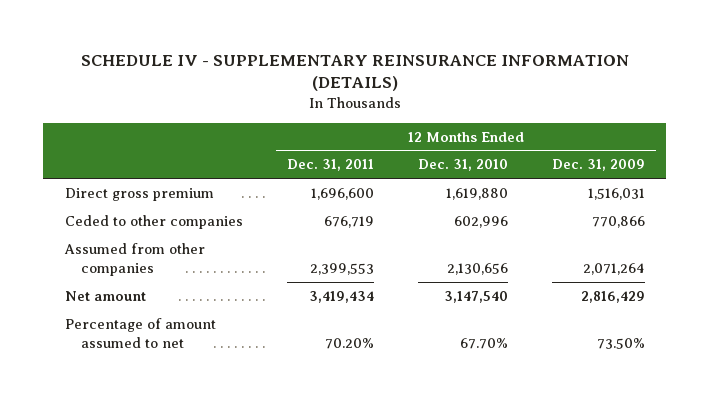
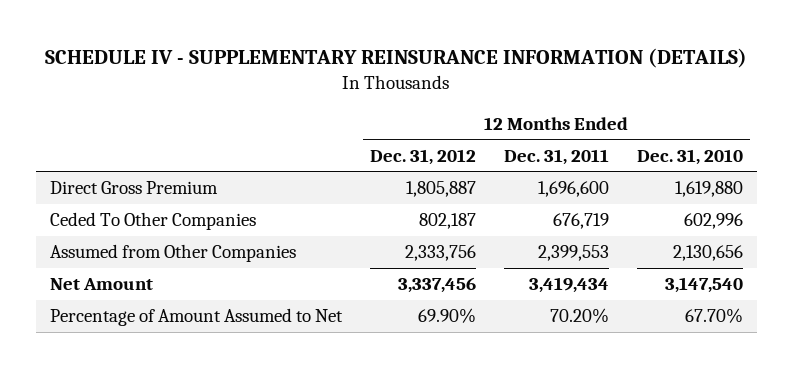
[551,159,645,172] Dec. 31, 2009 -> none
none -> [369,148,476,165] Dec. 31, 2012
[64,187,214,201] Direct gross premium -> [49,181,218,195] Direct Gross Premium
[64,214,243,229] Ceded to other companies -> [49,212,256,231] Ceded To Other Companies
[63,242,205,276] Assumed from other companies -> [49,244,296,263] Assumed from Other Companies
[64,290,146,301] Net amount -> [49,278,153,291] Net Amount
[64,317,216,348] Percentage of amount assumed to net -> [49,308,343,327] Percentage of Amount Assumed to Net

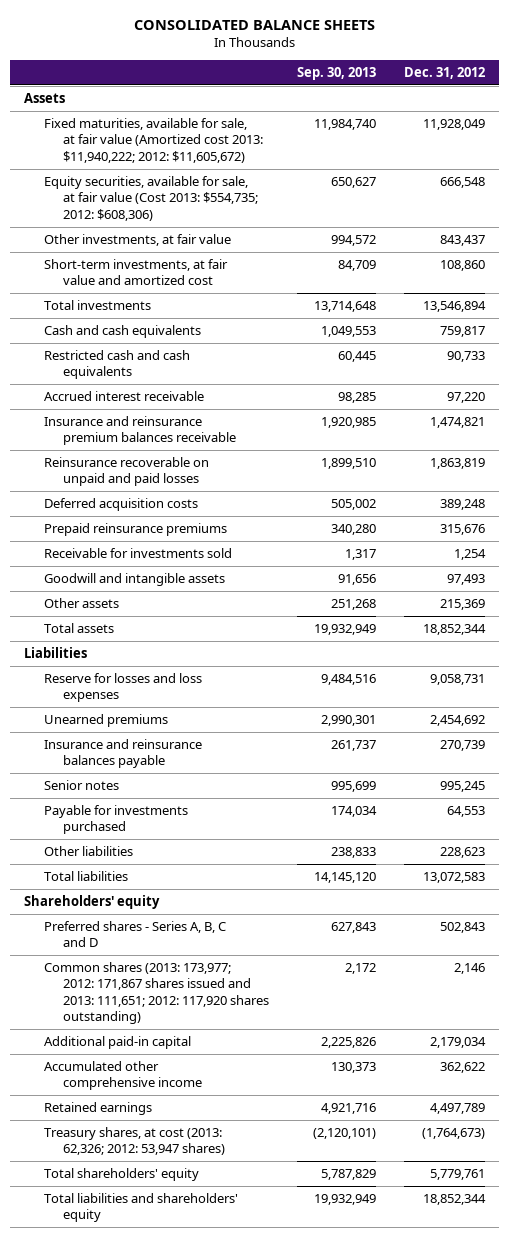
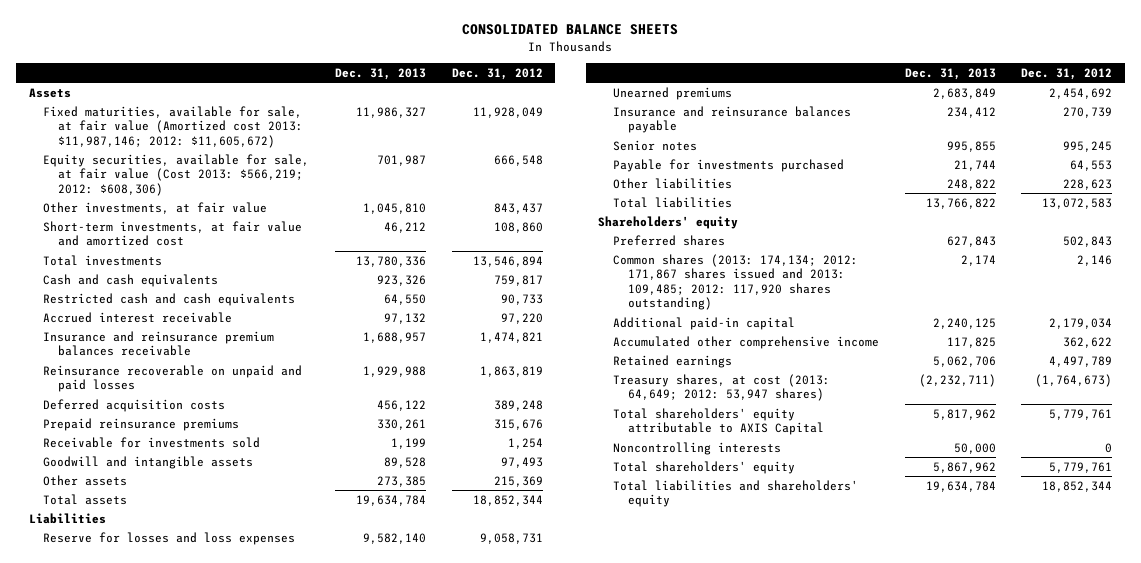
[297,67,377,81] Sep. 30, 2013 -> none
none -> [334,67,426,80] Dec. 31, 2013
[43,117,264,163] Fixed maturities, available for sale, at fair value (Amortized cost 2013: $11,940,222; 2012: $11,605,672) -> [43,105,303,148] Fixed maturities, available for sale, at fair value (Amortized cost 2013: $11,987,146; 2012: $11,605,672)
[43,175,259,221] Equity securities, available for sale, at fair value (Cost 2013: $554,735; 2012: $608,306) -> [43,153,310,196] Equity securities, available for sale, at fair value (Cost 2013: $566,219; 2012: $608,306)
[43,920,226,948] Preferred shares - Series A, B, C and D -> [613,234,726,246] Preferred shares
[43,961,270,1025] Common shares (2013: 173,977; 2012: 171,867 shares issued and 2013: 111,651; 2012: 117,920 shares outstanding) -> [613,253,859,311] Common shares (2013: 174,134; 2012: 171,867 shares issued and 2013: 109,485; 2012: 117,920 shares outstanding)
[43,1126,226,1156] Treasury shares, at cost (2013: 62,326; 2012: 53,947 shares) -> [613,373,831,402] Treasury shares, at cost (2013: 64,649; 2012: 53,947 shares)
none -> [613,407,824,436] Total shareholders' equity attributable to AXIS Capital
none -> [613,441,782,455] Noncontrolling interests

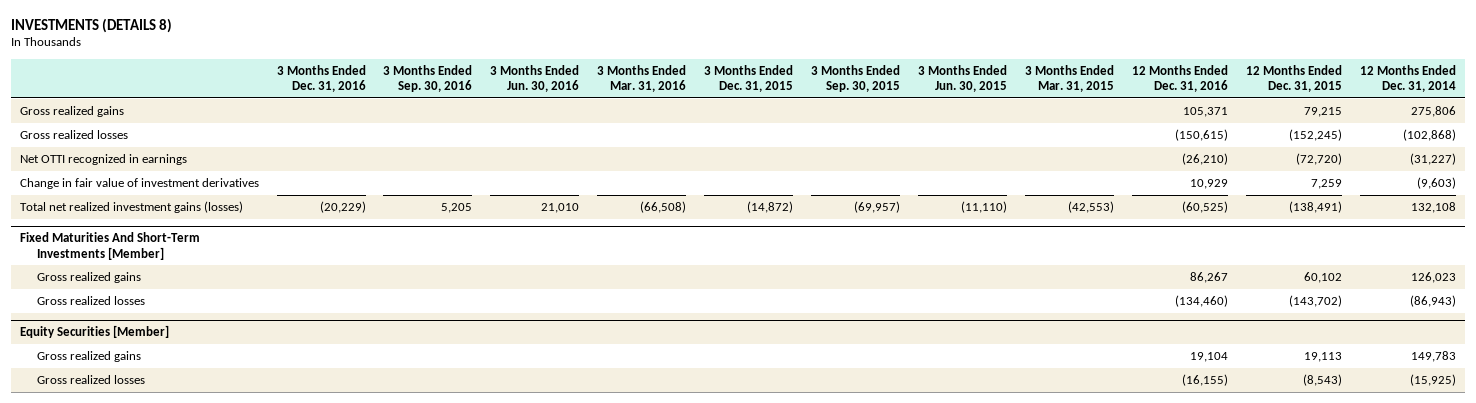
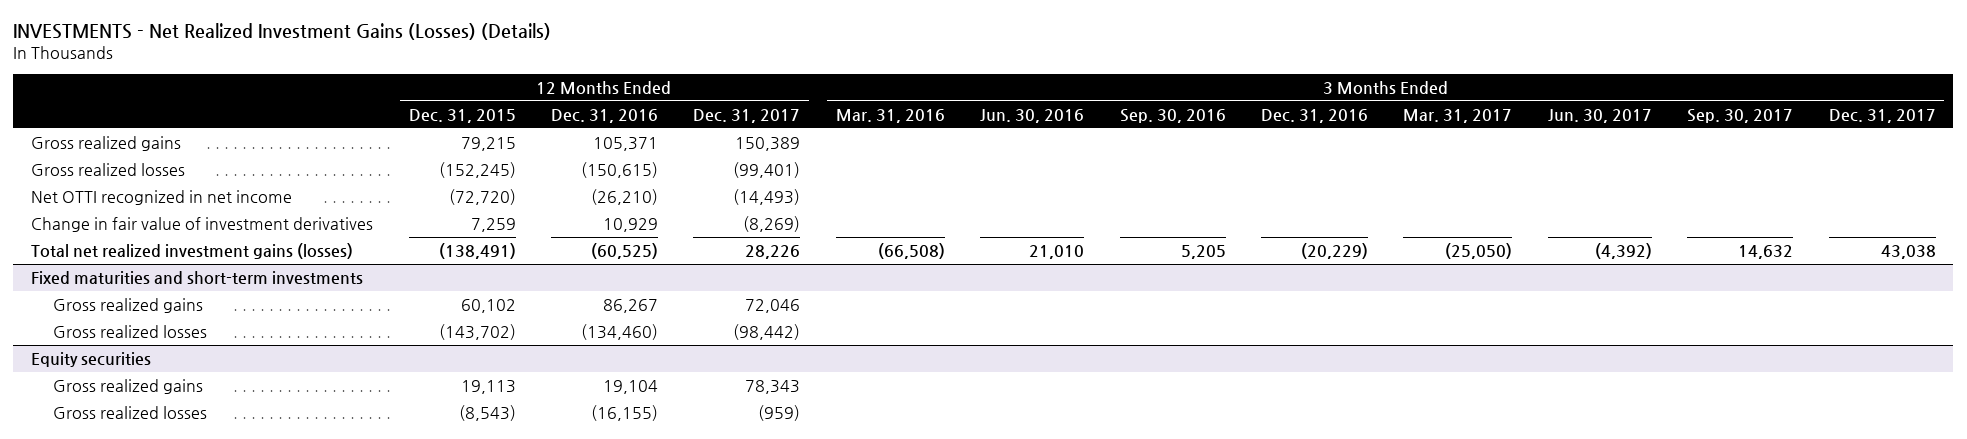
[10,17,172,33] INVESTMENTS (DETAILS 8) -> [13,23,552,41] INVESTMENTS - Net Realized Investment Gains (Losses) (Details)
[704,64,794,92] 3 Months Ended Dec. 31, 2015 -> none
[811,64,901,92] 3 Months Ended Sep. 30, 2015 -> none
[918,64,1008,92] 3 Months Ended Jun. 30, 2015 -> none
[1025,64,1115,92] 3 Months Ended Mar. 31, 2015 -> none
[1360,64,1457,92] 12 Months Ended Dec. 31, 2014 -> none
none -> [693,108,801,123] Dec. 31, 2017
none -> [1403,108,1513,123] Mar. 31, 2017
none -> [1547,108,1652,123] Jun. 30, 2017
none -> [1687,108,1794,123] Sep. 30, 2017
none -> [1828,108,1936,123] Dec. 31, 2017
[19,153,187,165] Net OTTI recognized in earnings -> [31,189,293,205] Net OTTI recognized in net income
[19,232,200,260] Fixed Maturities And Short-Term Investments [Member] -> [31,270,364,284] Fixed maturities and short-term investments
[19,325,169,339] Equity Securities [Member] -> [31,351,152,367] Equity securities

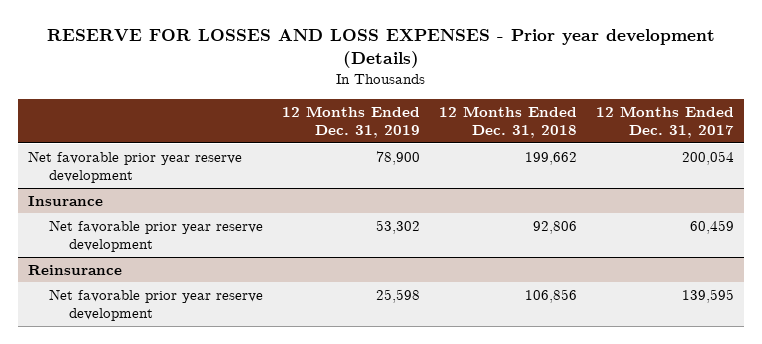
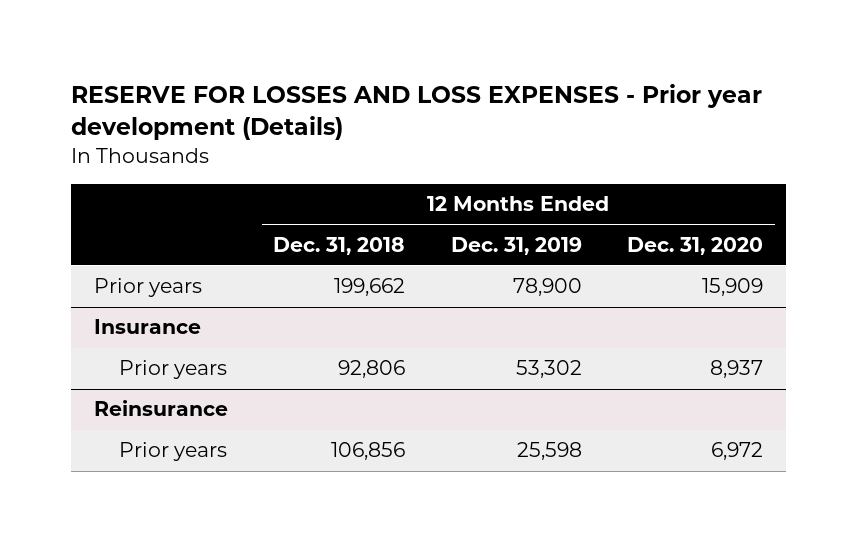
[596,105,735,139] 12 Months Ended Dec. 31, 2017 -> none
none -> [627,236,764,255] Dec. 31, 2020
[28,150,243,184] Net favorable prior year reserve development -> [93,278,202,298] Prior years
[48,219,263,253] Net favorable prior year reserve development -> [119,360,228,380] Prior years
[48,288,263,322] Net favorable prior year reserve development -> [119,442,228,462] Prior years

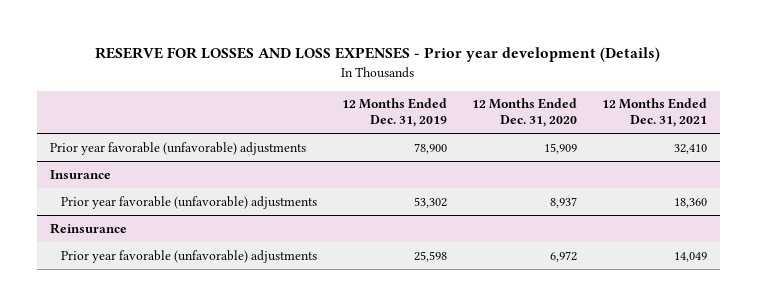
[273,236,406,255] Dec. 31, 2018 -> none
none -> [602,98,708,128] 12 Months Ended Dec. 31, 2021
[93,278,202,298] Prior years -> [49,141,306,155] Prior year favorable (unfavorable) adjustments
[119,360,228,380] Prior years -> [60,195,317,209] Prior year favorable (unfavorable) adjustments
[119,442,228,462] Prior years -> [60,249,317,263] Prior year favorable (unfavorable) adjustments

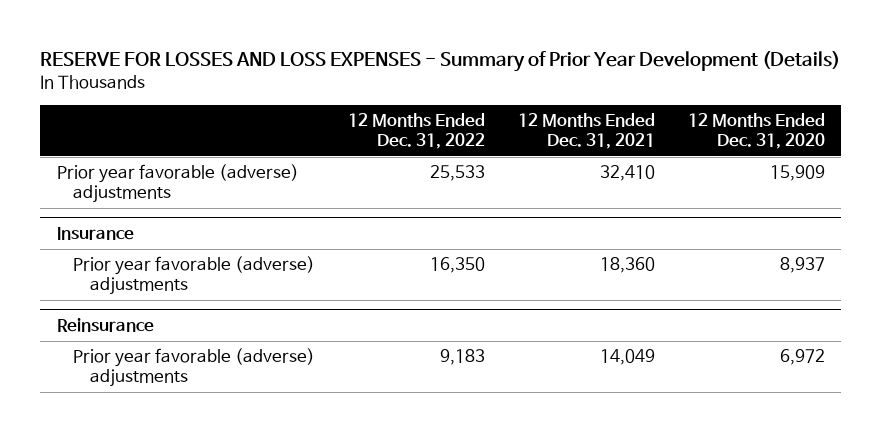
[95,47,661,63] RESERVE FOR LOSSES AND LOSS EXPENSES - Prior year development (Details) -> [40,50,841,72] RESERVE FOR LOSSES AND LOSS EXPENSES - Summary of Prior Year Development (Details)
[341,98,447,128] 12 Months Ended Dec. 31, 2019 -> none
none -> [348,113,486,150] 12 Months Ended Dec. 31, 2022
[49,141,306,155] Prior year favorable (unfavorable) adjustments -> [56,164,299,204] Prior year favorable (adverse) adjustments
[60,195,317,209] Prior year favorable (unfavorable) adjustments -> [73,256,316,296] Prior year favorable (adverse) adjustments
[60,249,317,263] Prior year favorable (unfavorable) adjustments -> [73,348,316,388] Prior year favorable (adverse) adjustments

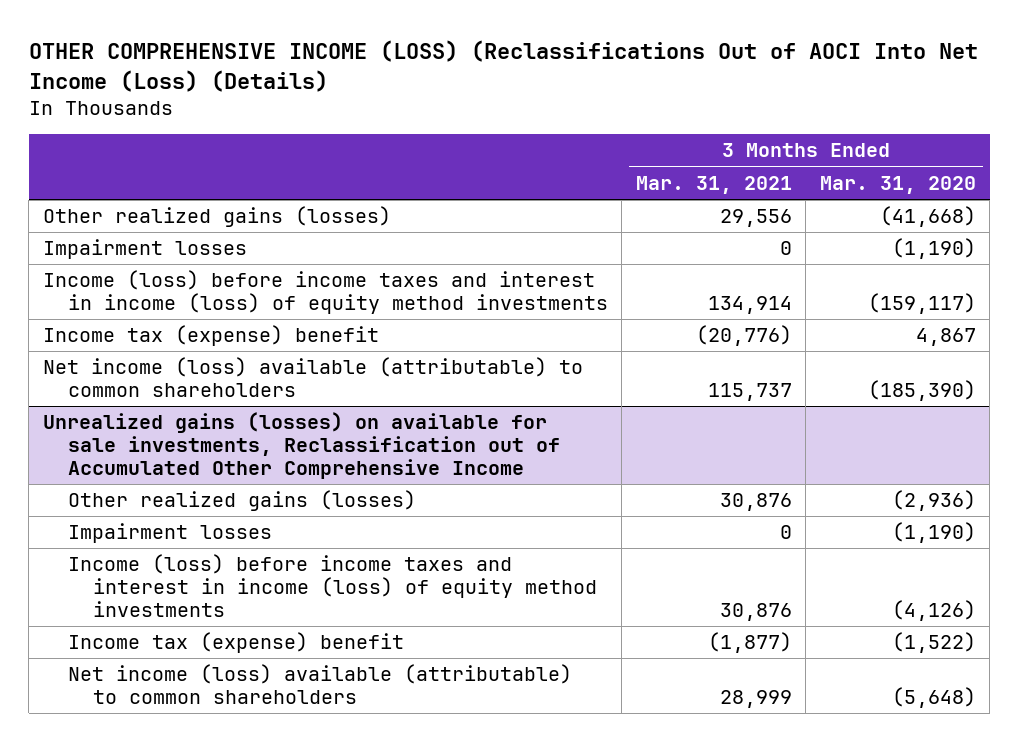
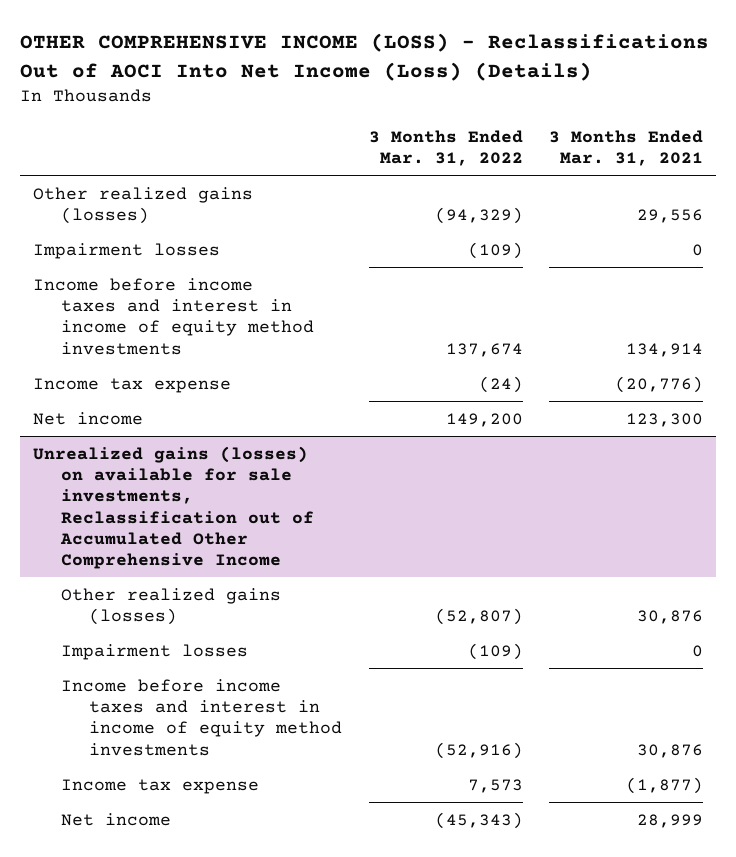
[28,39,978,92] OTHER COMPREHENSIVE INCOME (LOSS) (Reclassifications Out of AOCI Into Net Income (Loss) (Details) -> [20,33,710,81] OTHER COMPREHENSIVE INCOME (LOSS) - Reclassifications Out of AOCI Into Net Income (Loss) (Details)
[819,175,976,194] Mar. 31, 2020 -> none
none -> [368,129,523,167] 3 Months Ended Mar. 31, 2022
[42,357,583,398] Net income (loss) available (attributable) to common shareholders -> none
[42,270,608,315] Income (loss) before income taxes and interest in income (loss) of equity method investments -> [33,277,315,355] Income before income taxes and interest in income of equity method investments
[42,325,379,347] Income tax (expense) benefit -> [33,377,232,393] Income tax expense
none -> [33,411,144,425] Net income
[67,554,598,617] Income (loss) before income taxes and interest in income (loss) of equity method investments -> [61,678,343,756] Income before income taxes and interest in income of equity method investments
[67,632,404,654] Income tax (expense) benefit -> [61,778,260,794] Income tax expense
[67,664,572,705] Net income (loss) available (attributable) to common shareholders -> [61,812,172,826] Net income

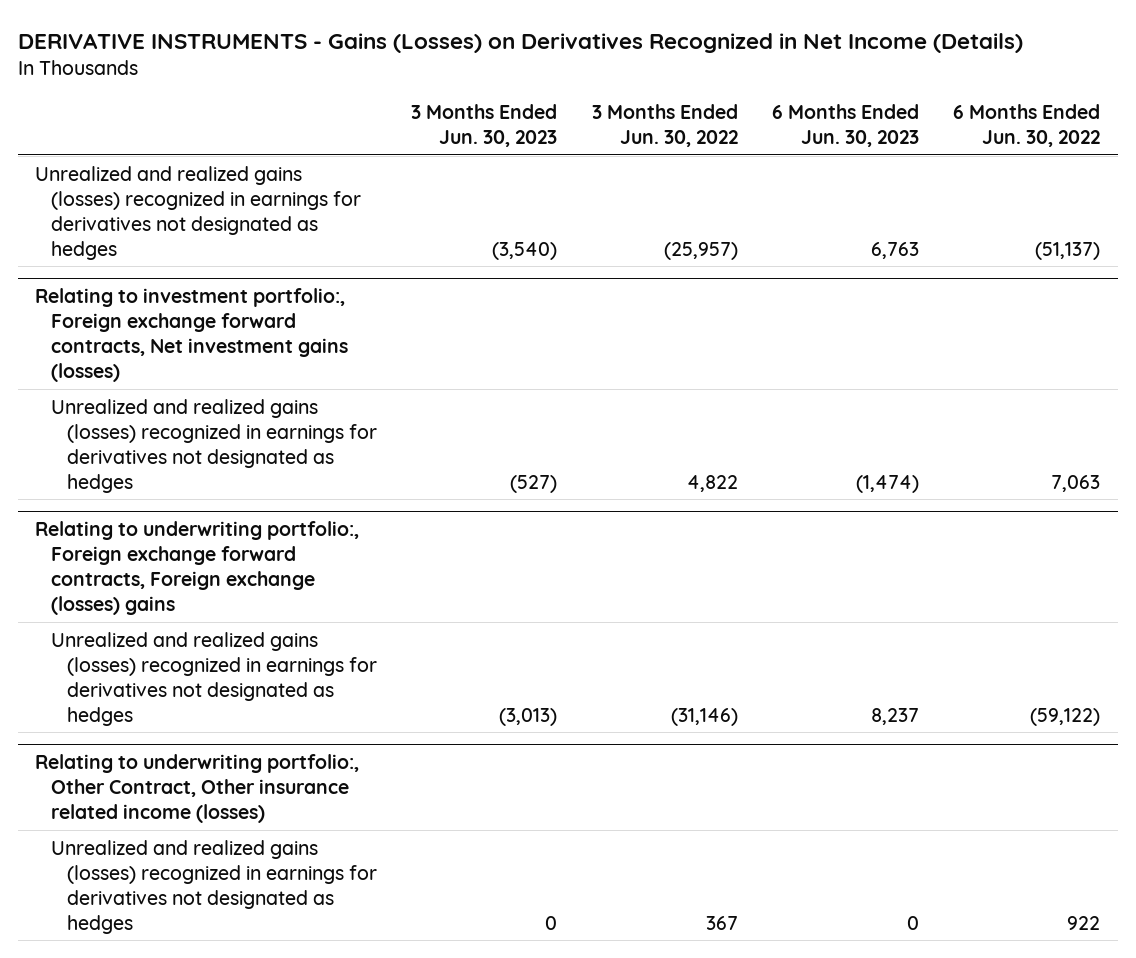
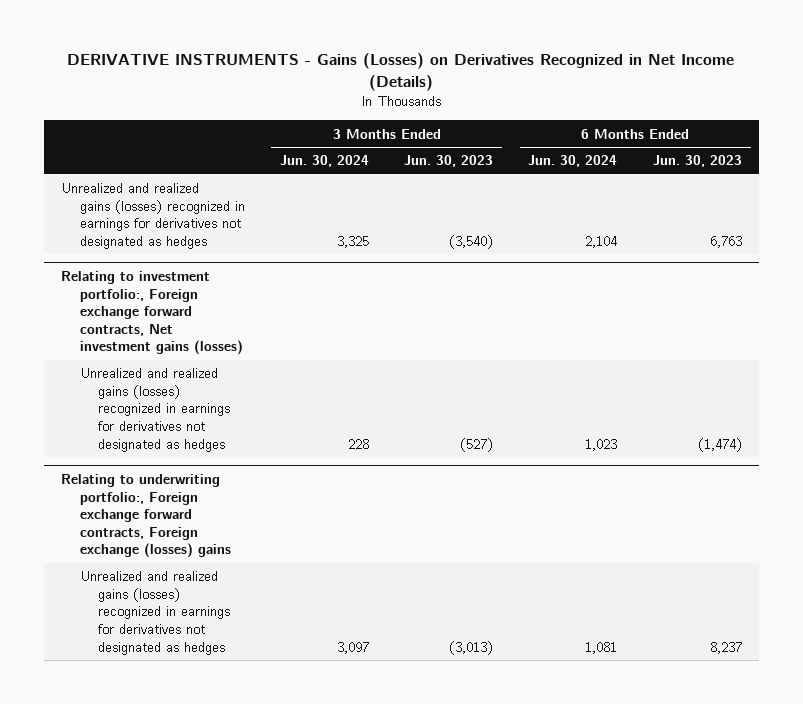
[591,104,738,148] 3 Months Ended Jun. 30, 2022 -> none
[953,104,1101,148] 6 Months Ended Jun. 30, 2022 -> none
none -> [279,155,369,168] Jun. 30, 2024
none -> [528,155,618,168] Jun. 30, 2024
[35,754,360,824] Relating to underwriting portfolio:, Other Contract, Other insurance related income (losses) -> none
[51,839,377,934] Unrealized and realized gains (losses) recognized in earnings for derivatives not designated as hedges -> none

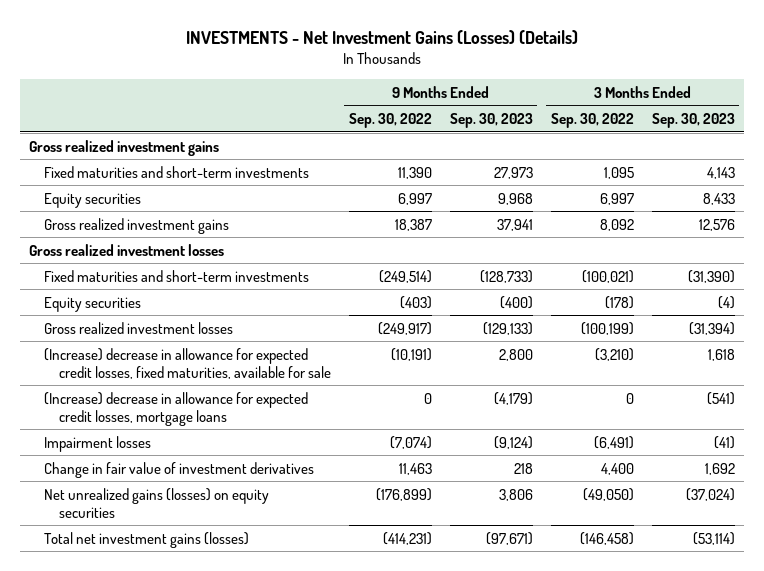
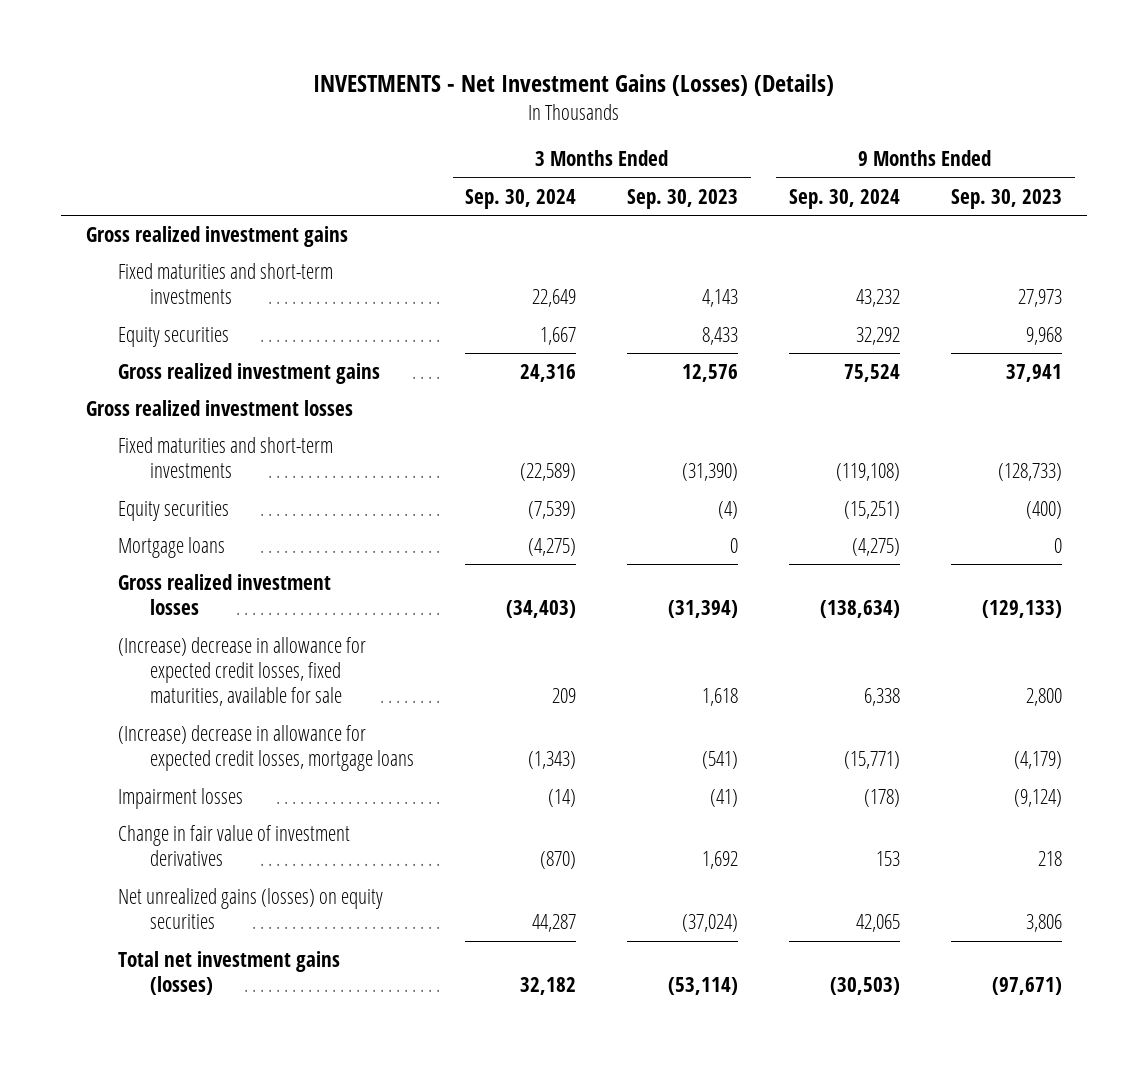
[348,113,432,129] Sep. 30, 2022 -> none
[550,113,634,129] Sep. 30, 2022 -> none
none -> [465,188,577,209] Sep. 30, 2024
none -> [788,188,900,209] Sep. 30, 2024
none -> [118,536,226,558] Mortgage loans

